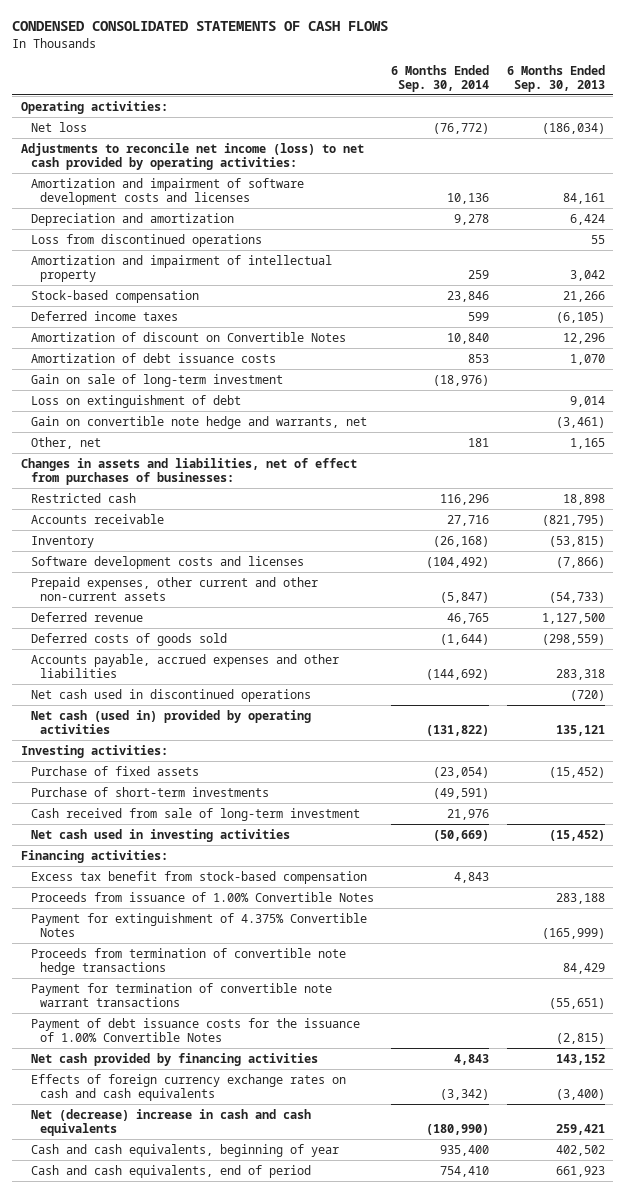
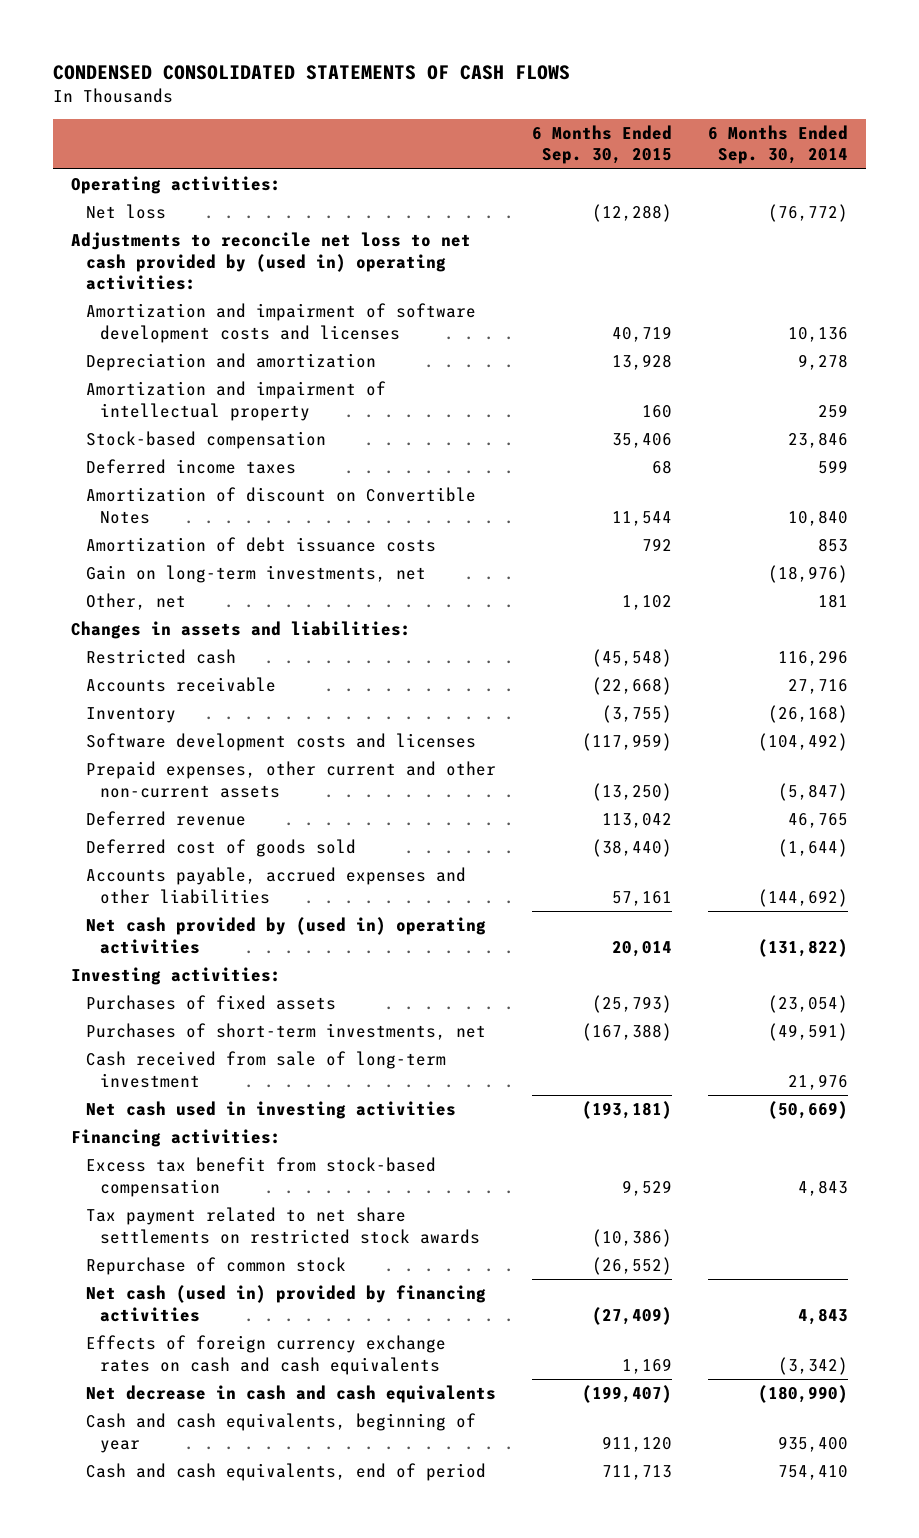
[506,64,605,92] 6 Months Ended Sep. 30, 2013 -> none
none -> [531,124,672,165] 6 Months Ended Sep. 30, 2015
[20,142,364,171] Adjustments to reconcile net income (loss) to net cash provided by operating activities: -> [71,232,472,290] Adjustments to reconcile net loss to net cash provided by (used in) operating activities:
[30,233,262,247] Loss from discontinued operations -> none
[30,394,241,408] Loss on extinguishment of debt -> none
[30,415,367,429] Gain on convertible note hedge and warrants, net -> none
[30,373,283,387] Gain on sale of long-term investment -> [85,565,426,584] Gain on long-term investments, net
[20,457,357,486] Changes in assets and liabilities, net of effect from purchases of businesses: -> [71,621,412,640] Changes in assets and liabilities:
[30,632,227,646] Deferred costs of goods sold -> [85,839,356,858] Deferred cost of goods sold
[30,688,311,702] Net cash used in discontinued operations -> none
[30,709,311,735] Net cash (used in) provided by operating activities -> [85,917,486,954] Net cash provided by (used in) operating activities
[30,765,199,776] Purchase of fixed assets -> [85,995,336,1011] Purchases of fixed assets
[30,786,269,797] Purchase of short-term investments -> [85,1023,486,1041] Purchases of short-term investments, net
[30,891,374,902] Proceeds from issuance of 1.00% Convertible Notes -> none
[30,912,367,938] Payment for extinguishment of 4.375% Convertible Notes -> none
[30,947,346,976] Proceeds from termination of convertible note hedge transactions -> none
[30,982,332,1008] Payment for termination of convertible note warrant transactions -> none
[30,1017,360,1043] Payment of debt issuance costs for the issuance of 1.00% Convertible Notes -> none
none -> [85,1207,481,1244] Tax payment related to net share settlements on restricted stock awards
none -> [85,1257,346,1276] Repurchase of common stock
[30,1052,318,1066] Net cash provided by financing activities -> [85,1285,486,1322] Net cash (used in) provided by financing activities
[30,1108,311,1137] Net (decrease) increase in cash and cash equivalents -> [85,1385,496,1404] Net decrease in cash and cash equivalents

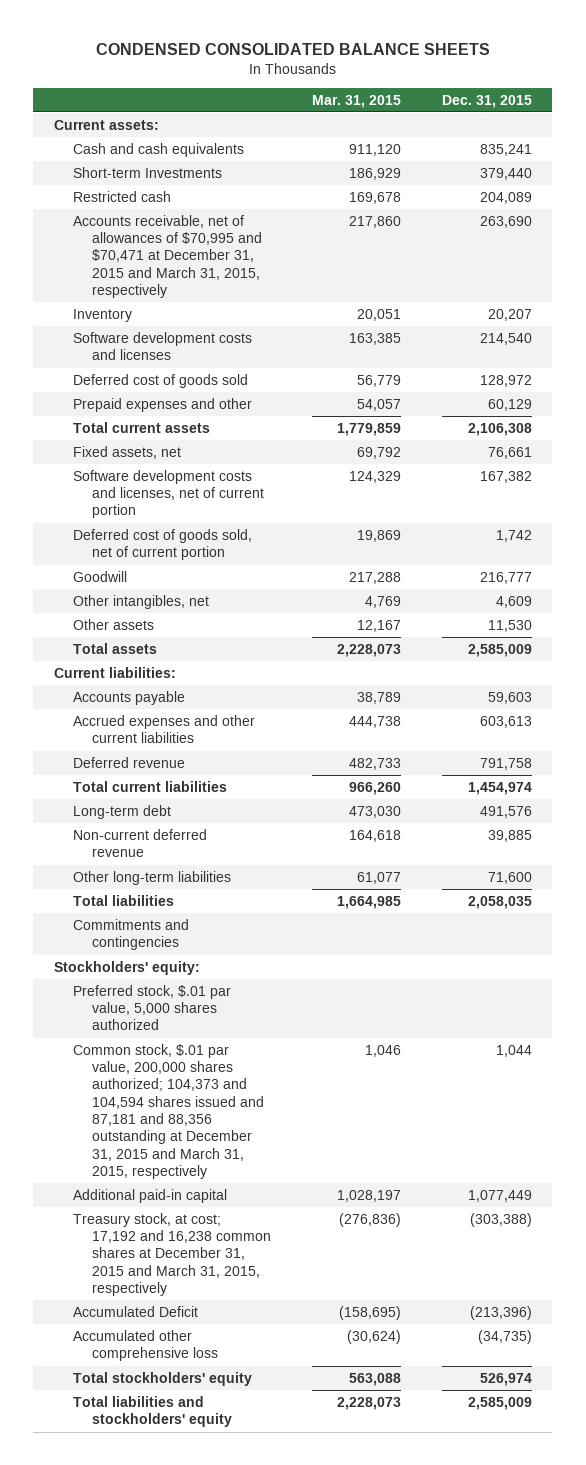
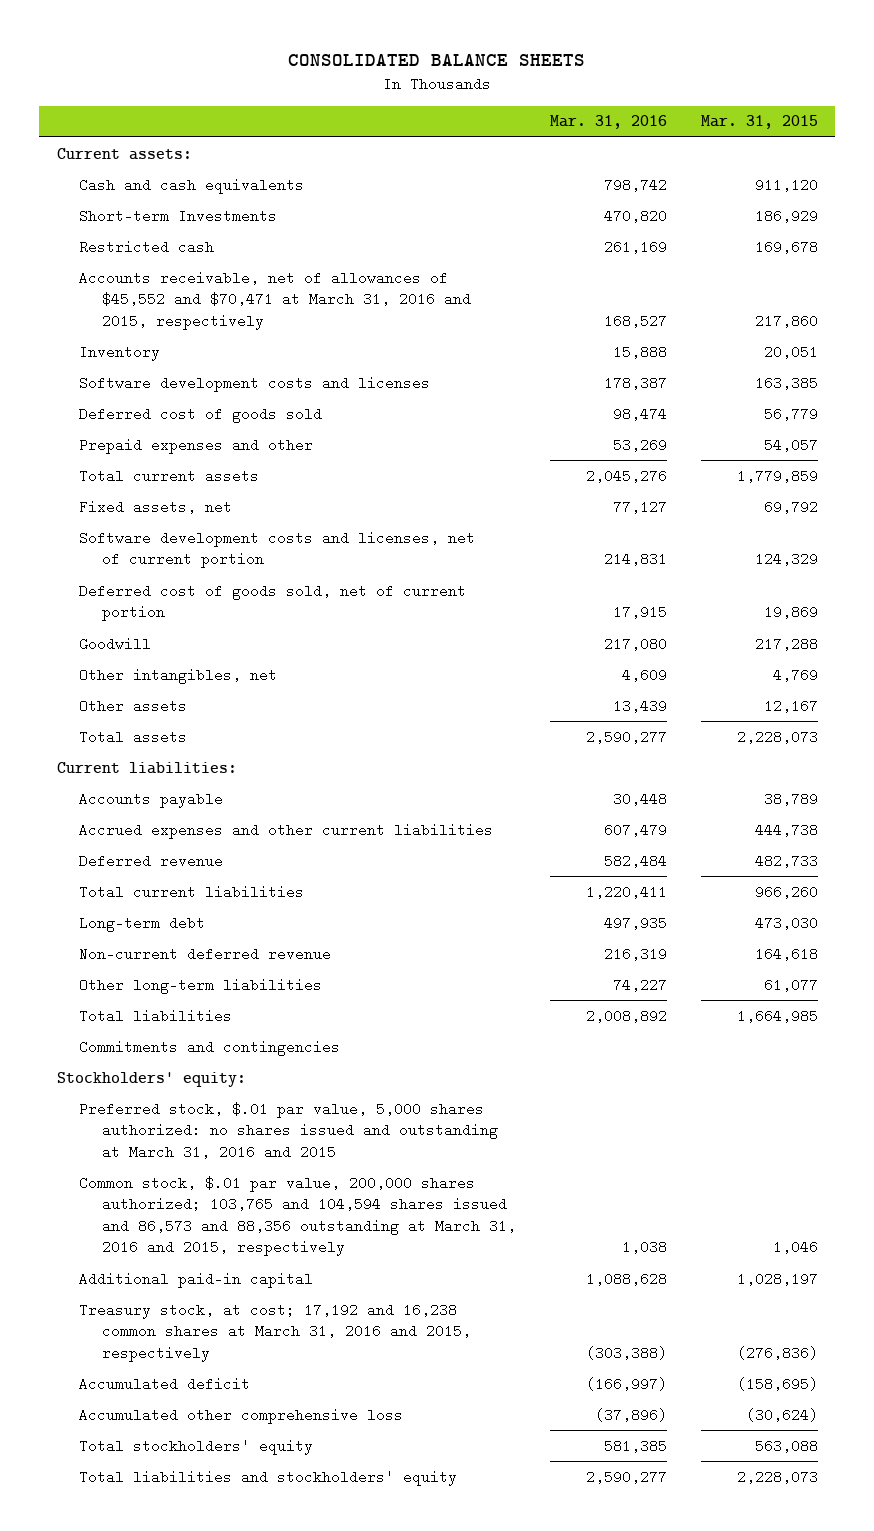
[95,42,490,55] CONDENSED CONSOLIDATED BALANCE SHEETS -> [288,53,586,66] CONSOLIDATED BALANCE SHEETS
[441,94,532,108] Dec. 31, 2015 -> none
none -> [549,115,667,130] Mar. 31, 2016
[72,214,262,298] Accounts receivable, net of allowances of $70,995 and $70,471 at December 31, 2015 and March 31, 2015, respectively -> [79,270,471,330] Accounts receivable, net of allowances of $45,552 and $70,471 at March 31, 2016 and 2015, respectively
[72,984,231,1031] Preferred stock, $.01 par value, 5,000 shares authorized -> [79,1101,498,1159] Preferred stock, $.01 par value, 5,000 shares authorized: no shares issued and outstanding at March 31, 2016 and 2015
[72,1043,264,1179] Common stock, $.01 par value, 200,000 shares authorized; 104,373 and 104,594 shares issued and 87,181 and 88,356 outstanding at December 31, 2015 and March 31, 2015, respectively -> [79,1175,516,1257] Common stock, $.01 par value, 200,000 shares authorized; 103,765 and 104,594 shares issued and 86,573 and 88,356 outstanding at March 31, 2016 and 2015, respectively
[72,1212,271,1296] Treasury stock, at cost; 17,192 and 16,238 common shares at December 31, 2015 and March 31, 2015, respectively -> [79,1302,471,1362] Treasury stock, at cost; 17,192 and 16,238 common shares at March 31, 2016 and 2015, respectively
[72,1305,198,1317] Accumulated Deficit -> [79,1376,251,1391] Accumulated deficit

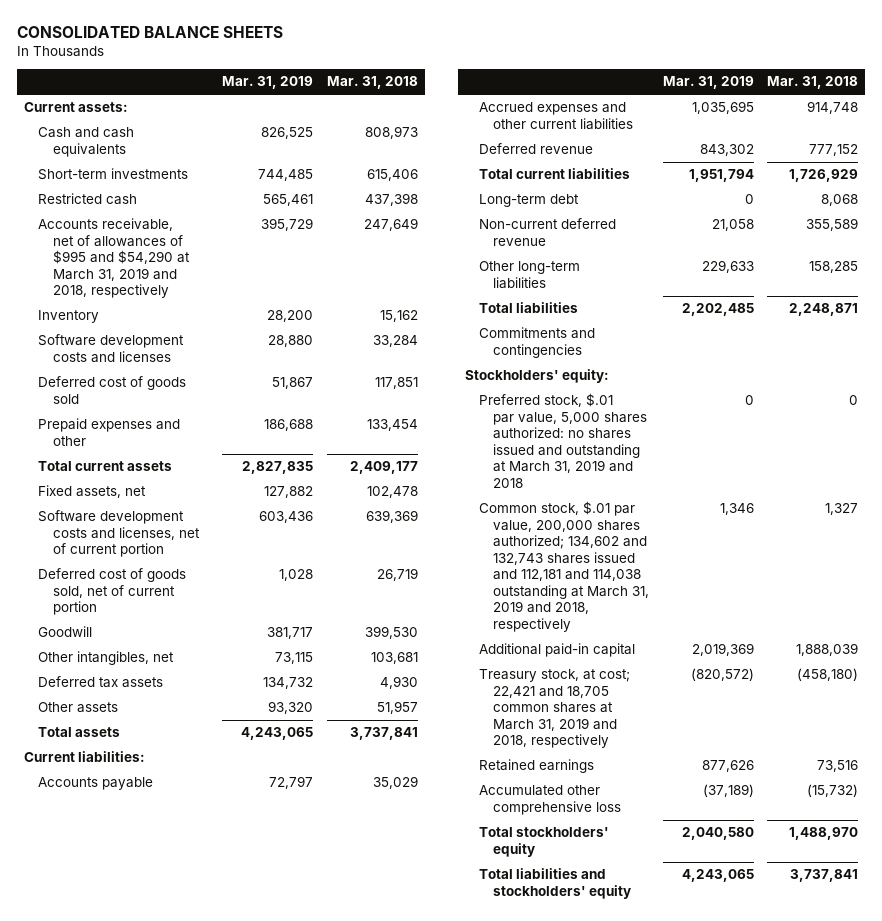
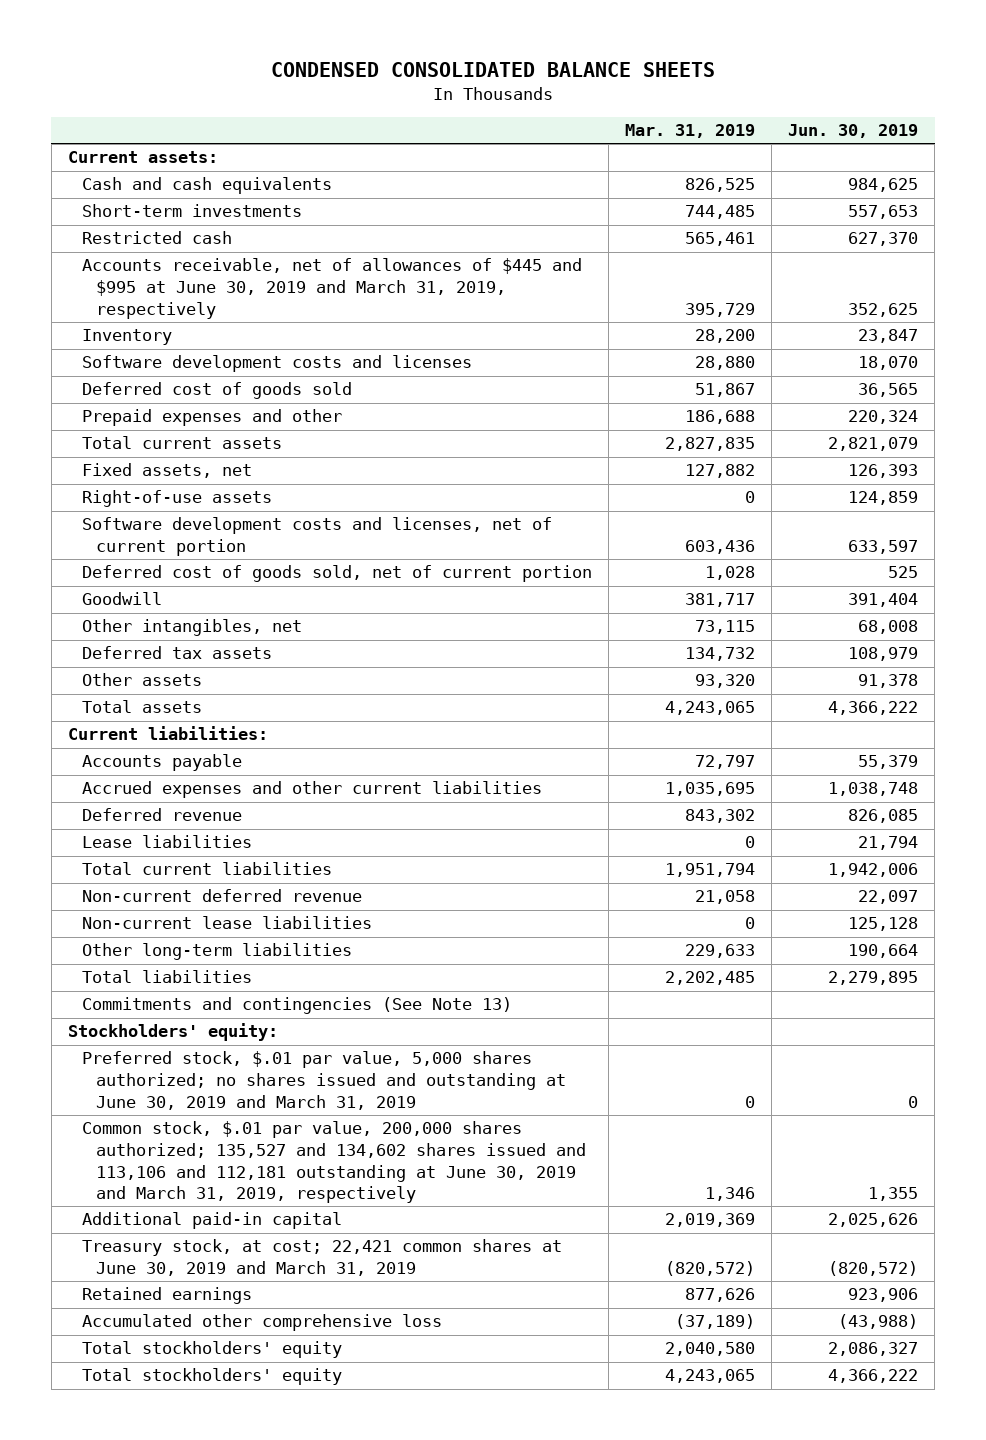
[17,25,284,38] CONSOLIDATED BALANCE SHEETS -> [271,62,716,78] CONDENSED CONSOLIDATED BALANCE SHEETS
[326,76,418,90] Mar. 31, 2018 -> none
none -> [788,123,919,138] Jun. 30, 2019
[38,218,190,299] Accounts receivable, net of allowances of $995 and $54,290 at March 31, 2019 and 2018, respectively -> [82,258,583,319] Accounts receivable, net of allowances of $445 and $995 at June 30, 2019 and March 31, 2019, respectively
none -> [82,490,273,508] Right-of-use assets
none -> [82,835,253,849] Lease liabilities
[478,194,579,208] Long-term debt -> none
none -> [82,916,373,930] Non-current lease liabilities
[478,327,595,358] Commitments and contingencies -> [82,997,513,1015] Commitments and contingencies (See Note 13)
[478,393,648,488] Preferred stock, $.01 par value, 5,000 shares authorized: no shares issued and outstanding at March 31, 2019 and 2018 -> [82,1051,567,1110] Preferred stock, $.01 par value, 5,000 shares authorized; no shares issued and outstanding at June 30, 2019 and March 31, 2019
[478,501,650,632] Common stock, $.01 par value, 200,000 shares authorized; 134,602 and 132,743 shares issued and 112,181 and 114,038 outstanding at March 31, 2019 and 2018, respectively -> [82,1121,587,1204] Common stock, $.01 par value, 200,000 shares authorized; 135,527 and 134,602 shares issued and 113,106 and 112,181 outstanding at June 30, 2019 and March 31, 2019, respectively
[478,669,630,749] Treasury stock, at cost; 22,421 and 18,705 common shares at March 31, 2019 and 2018, respectively -> [82,1239,563,1277] Treasury stock, at cost; 22,421 common shares at June 30, 2019 and March 31, 2019
[478,868,632,899] Total liabilities and stockholders' equity -> [82,1368,343,1386] Total stockholders' equity

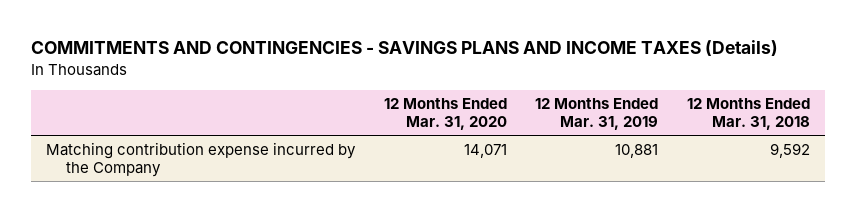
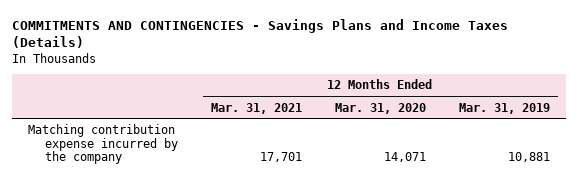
[31,40,779,57] COMMITMENTS AND CONTINGENCIES - SAVINGS PLANS AND INCOME TAXES (Details) -> [12,18,509,49] COMMITMENTS AND CONTINGENCIES - Savings Plans and Income Taxes (Details)
[687,98,811,131] 12 Months Ended Mar. 31, 2018 -> none
none -> [210,102,302,114] Mar. 31, 2021
[45,142,356,178] Matching contribution expense incurred by the Company -> [28,124,179,165] Matching contribution expense incurred by the company

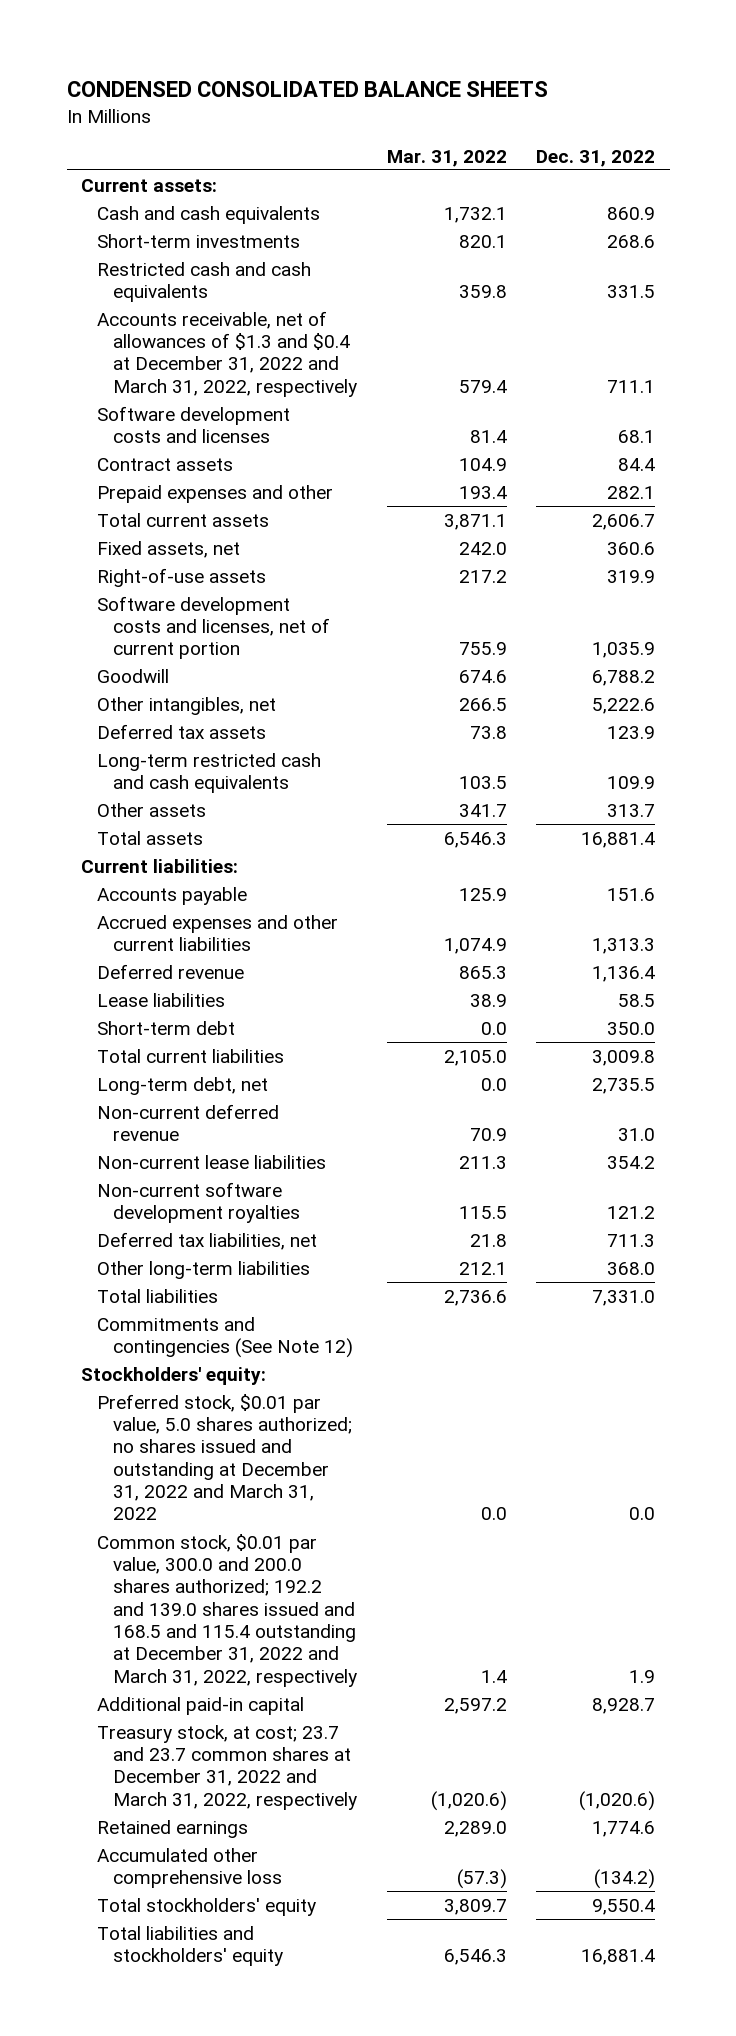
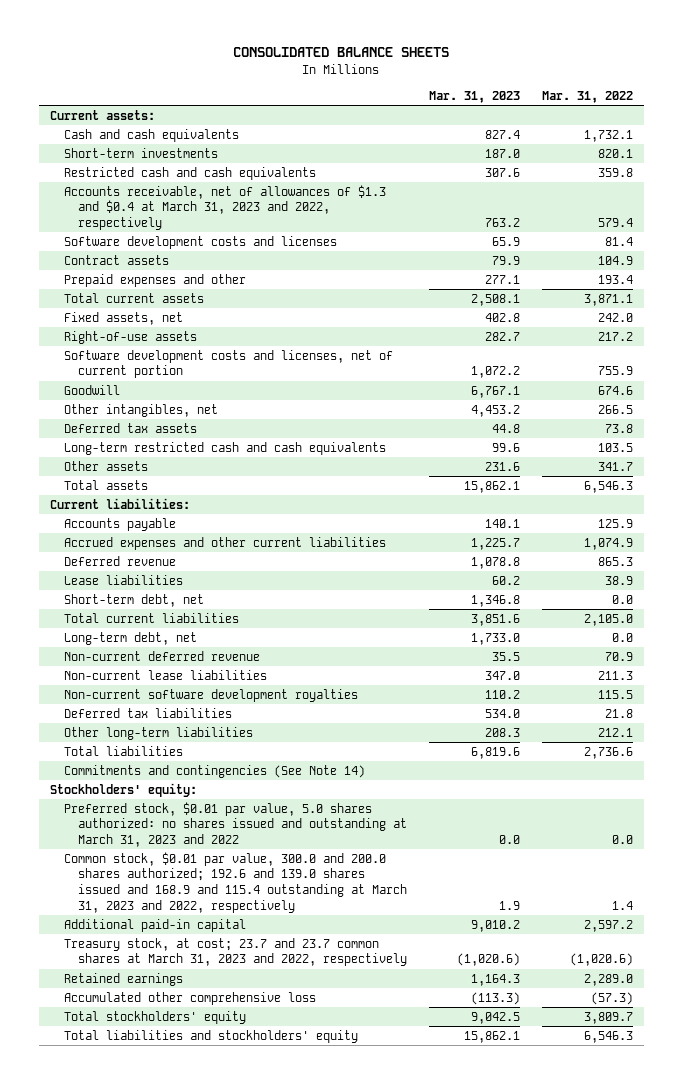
[66,80,548,97] CONDENSED CONSOLIDATED BALANCE SHEETS -> [233,47,450,58] CONSOLIDATED BALANCE SHEETS
[535,149,655,167] Dec. 31, 2022 -> none
none -> [429,90,521,103] Mar. 31, 2023
[97,310,358,397] Accounts receivable, net of allowances of $1.3 and $0.4 at December 31, 2022 and March 31, 2022, respectively -> [63,184,386,230] Accounts receivable, net of allowances of $1.3 and $0.4 at March 31, 2023 and 2022, respectively
[97,1020,236,1035] Short-term debt -> [63,593,204,607] Short-term debt, net
[97,1231,318,1250] Deferred tax liabilities, net -> [63,707,232,718] Deferred tax liabilities
[97,1316,354,1359] Commitments and contingencies (See Note 12) -> [63,764,365,778] Commitments and contingencies (See Note 14)
[97,1393,353,1521] Preferred stock, $0.01 par value, 5.0 shares authorized; no shares issued and outstanding at December 31, 2022 and March 31, 2022 -> [63,801,407,847] Preferred stock, $0.01 par value, 5.0 shares authorized: no shares issued and outstanding at March 31, 2023 and 2022
[97,1533,358,1687] Common stock, $0.01 par value, 300.0 and 200.0 shares authorized; 192.2 and 139.0 shares issued and 168.5 and 115.4 outstanding at December 31, 2022 and March 31, 2022, respectively -> [63,851,407,913] Common stock, $0.01 par value, 300.0 and 200.0 shares authorized; 192.6 and 139.0 shares issued and 168.9 and 115.4 outstanding at March 31, 2023 and 2022, respectively
[97,1724,358,1810] Treasury stock, at cost; 23.7 and 23.7 common shares at December 31, 2022 and March 31, 2022, respectively -> [63,937,407,967] Treasury stock, at cost; 23.7 and 23.7 common shares at March 31, 2023 and 2022, respectively

